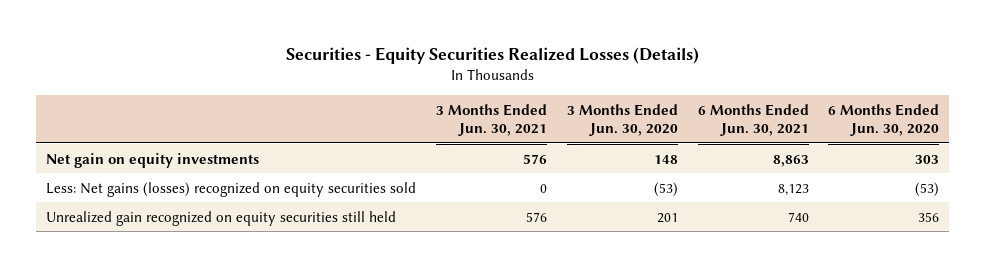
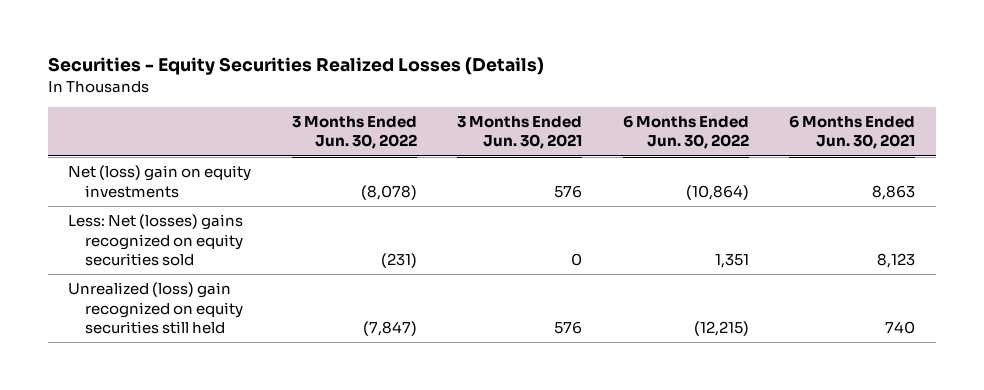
[566,103,678,136] 3 Months Ended Jun. 30, 2020 -> none
[828,103,940,136] 6 Months Ended Jun. 30, 2020 -> none
none -> [291,115,417,150] 3 Months Ended Jun. 30, 2022
none -> [622,114,749,150] 6 Months Ended Jun. 30, 2022
[46,152,260,168] Net gain on equity investments -> [68,165,252,198] Net (loss) gain on equity investments
[46,181,417,197] Less: Net gains (losses) recognized on equity securities sold -> [68,214,244,267] Less: Net (losses) gains recognized on equity securities sold
[46,210,397,226] Unrealized gain recognized on equity securities still held -> [68,282,244,335] Unrealized (loss) gain recognized on equity securities still held

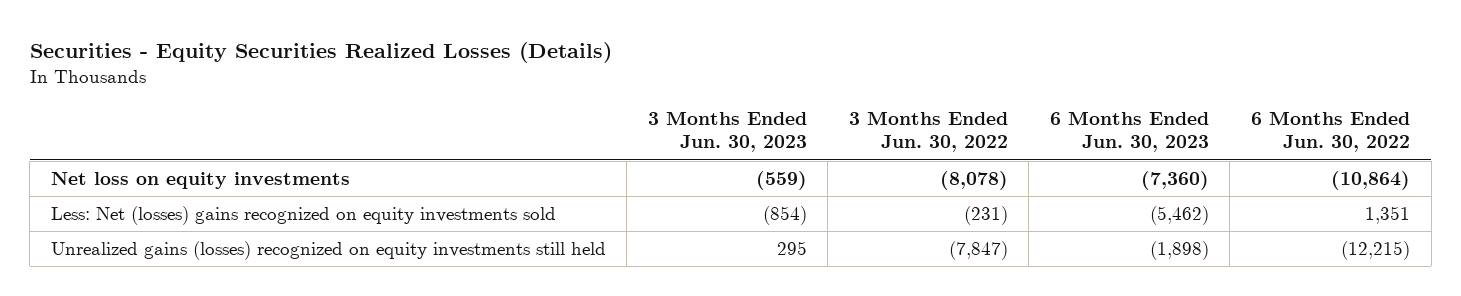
[457,115,583,150] 3 Months Ended Jun. 30, 2021 -> none
[789,114,916,150] 6 Months Ended Jun. 30, 2021 -> none
none -> [647,111,807,153] 3 Months Ended Jun. 30, 2023
none -> [1049,111,1209,153] 6 Months Ended Jun. 30, 2023
[68,165,252,198] Net (loss) gain on equity investments -> [50,171,350,189] Net loss on equity investments
[68,214,244,267] Less: Net (losses) gains recognized on equity securities sold -> [50,205,556,225] Less: Net (losses) gains recognized on equity investments sold
[68,282,244,335] Unrealized (loss) gain recognized on equity securities still held -> [50,240,606,260] Unrealized gains (losses) recognized on equity investments still held

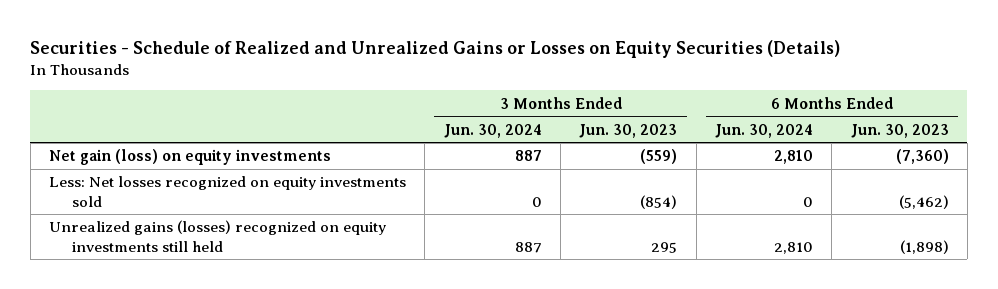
[29,42,612,64] Securities - Equity Securities Realized Losses (Details) -> [30,40,841,59] Securities - Schedule of Realized and Unrealized Gains or Losses on Equity Securities (Details)
[848,111,1008,153] 3 Months Ended Jun. 30, 2022 -> none
[1251,111,1411,153] 6 Months Ended Jun. 30, 2022 -> none
none -> [443,123,542,138] Jun. 30, 2024
none -> [714,123,813,138] Jun. 30, 2024
[50,171,350,189] Net loss on equity investments -> [49,149,332,166] Net gain (loss) on equity investments
[50,205,556,225] Less: Net (losses) gains recognized on equity investments sold -> [49,176,407,207] Less: Net losses recognized on equity investments sold

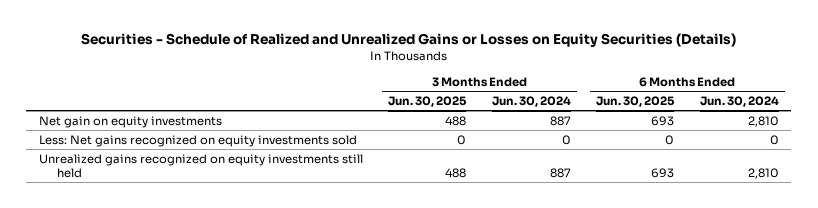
[579,123,678,138] Jun. 30, 2023 -> none
[850,123,949,138] Jun. 30, 2023 -> none
none -> [388,95,468,107] Jun. 30, 2025
none -> [596,95,676,107] Jun. 30, 2025
[49,149,332,166] Net gain (loss) on equity investments -> [39,115,223,128] Net gain on equity investments
[49,176,407,207] Less: Net losses recognized on equity investments sold -> [39,134,358,147] Less: Net gains recognized on equity investments sold
[49,220,387,252] Unrealized gains (losses) recognized on equity investments still held -> [39,153,364,178] Unrealized gains recognized on equity investments still held

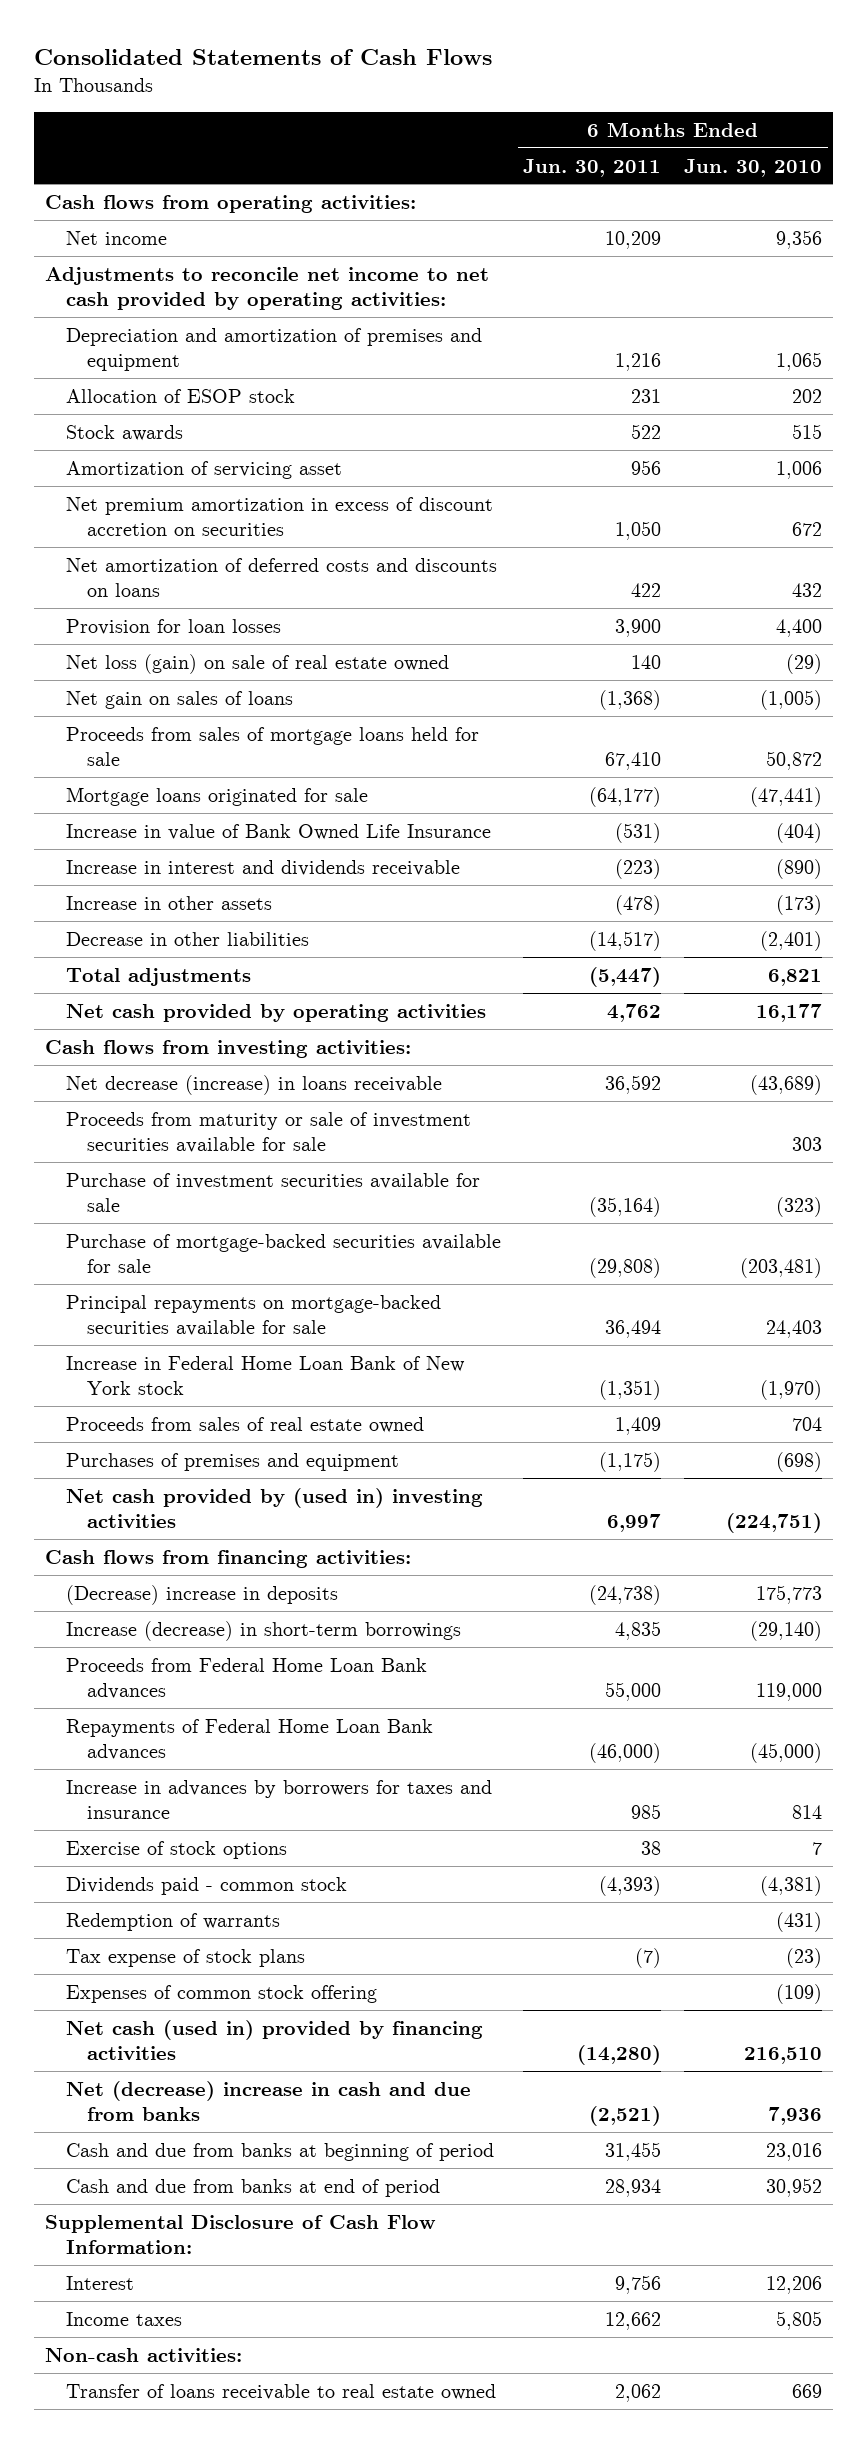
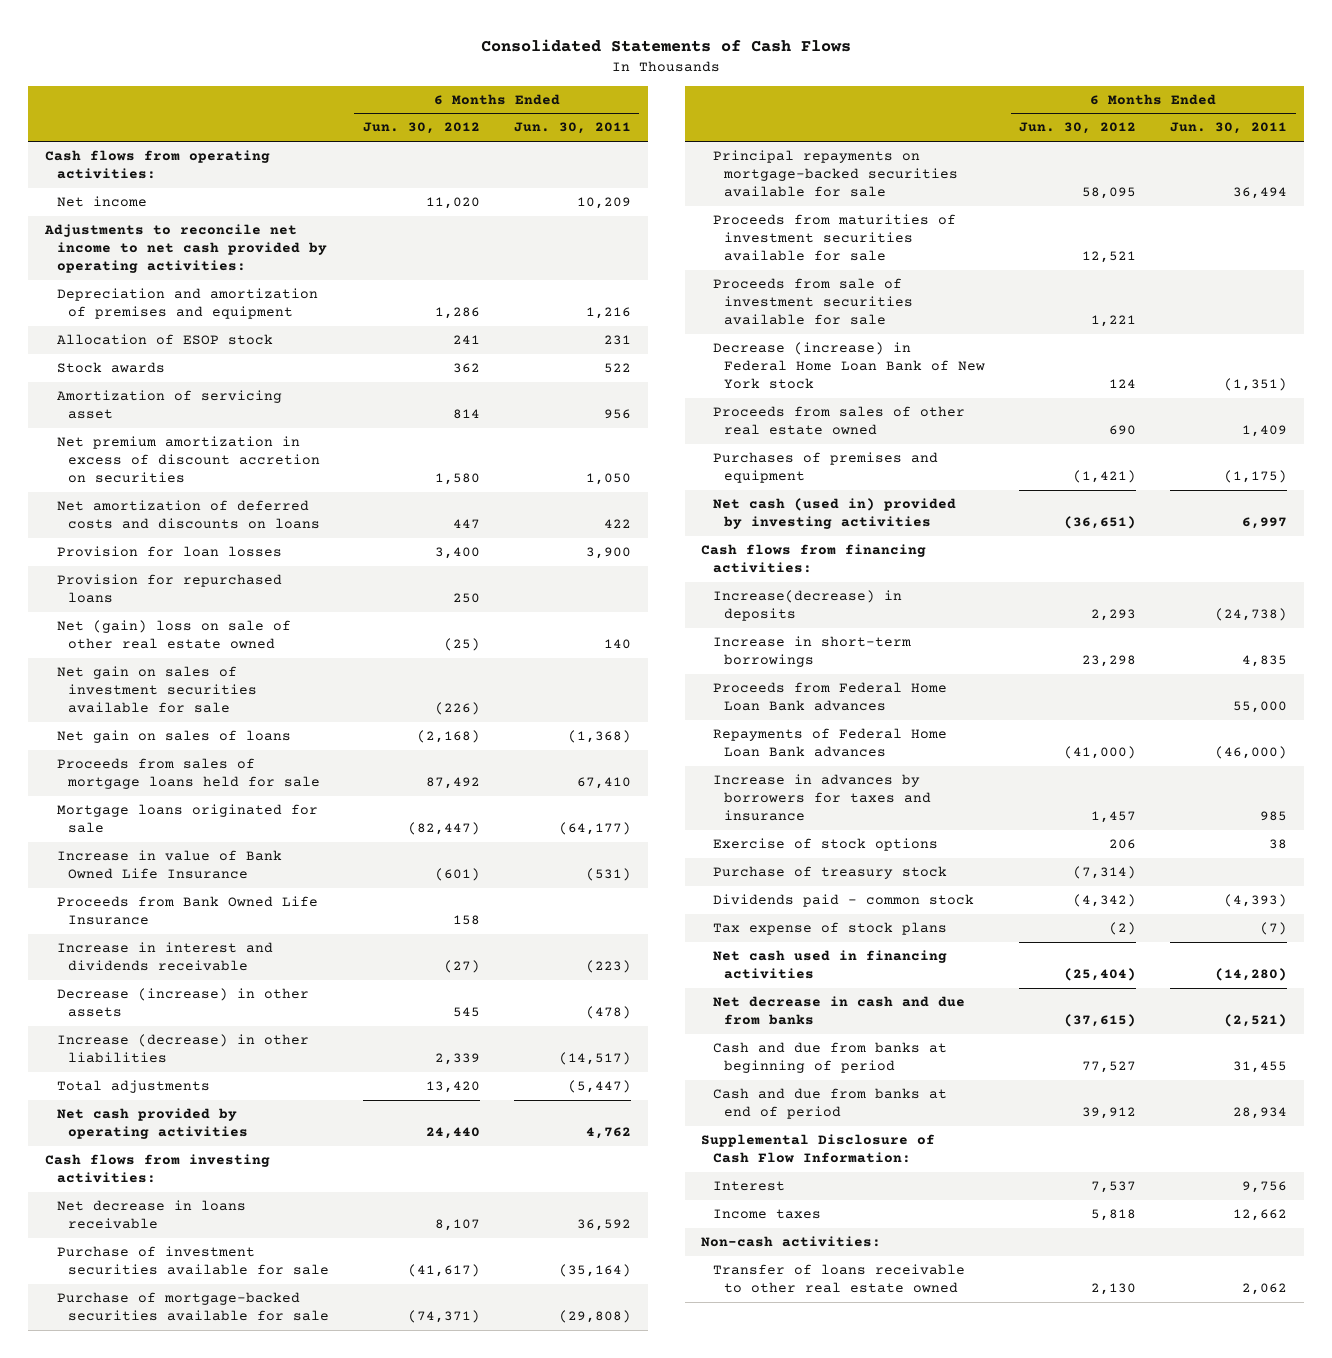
[684,158,823,177] Jun. 30, 2010 -> none
none -> [362,122,480,135] Jun. 30, 2012
none -> [56,574,282,604] Provision for repurchased loans
[65,653,449,674] Net loss (gain) on sale of real estate owned -> [56,620,291,650] Net (gain) loss on sale of other real estate owned
none -> [56,666,257,714] Net gain on sales of investment securities available for sale
none -> [56,896,318,926] Proceeds from Bank Owned Life Insurance
[65,895,272,910] Increase in other assets -> [56,988,309,1018] Decrease (increase) in other assets
[65,931,309,946] Decrease in other liabilities -> [56,1034,309,1064] Increase (decrease) in other liabilities
[65,1111,471,1154] Proceeds from maturity or sale of investment securities available for sale -> none
[65,1074,442,1095] Net decrease (increase) in loans receivable -> [56,1200,246,1230] Net decrease in loans receivable
none -> [712,214,956,262] Proceeds from maturities of investment securities available for sale
none -> [712,278,914,326] Proceeds from sale of investment securities available for sale
[65,1355,465,1396] Increase in Federal Home Loan Bank of New York stock -> [712,342,986,390] Decrease (increase) in Federal Home Loan Bank of New York stock
[65,1416,424,1433] Proceeds from sales of real estate owned -> [712,406,965,436] Proceeds from sales of other real estate owned
[65,1487,483,1529] Net cash provided by (used in) investing activities -> [712,498,956,530] Net cash (used in) provided by investing activities
[65,1584,338,1605] (Decrease) increase in deposits -> [712,590,902,622] Increase(decrease) in deposits
[65,1620,461,1641] Increase (decrease) in short-term borrowings -> [712,636,911,668] Increase in short-term borrowings
none -> [712,866,947,880] Purchase of treasury stock
[65,1912,280,1931] Redemption of warrants -> none
[65,1984,377,2003] Expenses of common stock offering -> none
[65,2019,483,2061] Net cash (used in) provided by financing activities -> [712,950,947,980] Net cash used in financing activities
[65,2080,471,2122] Net (decrease) increase in cash and due from banks -> [712,996,965,1026] Net decrease in cash and due from banks
[65,2383,496,2400] Transfer of loans receivable to real estate owned -> [712,1264,965,1294] Transfer of loans receivable to other real estate owned

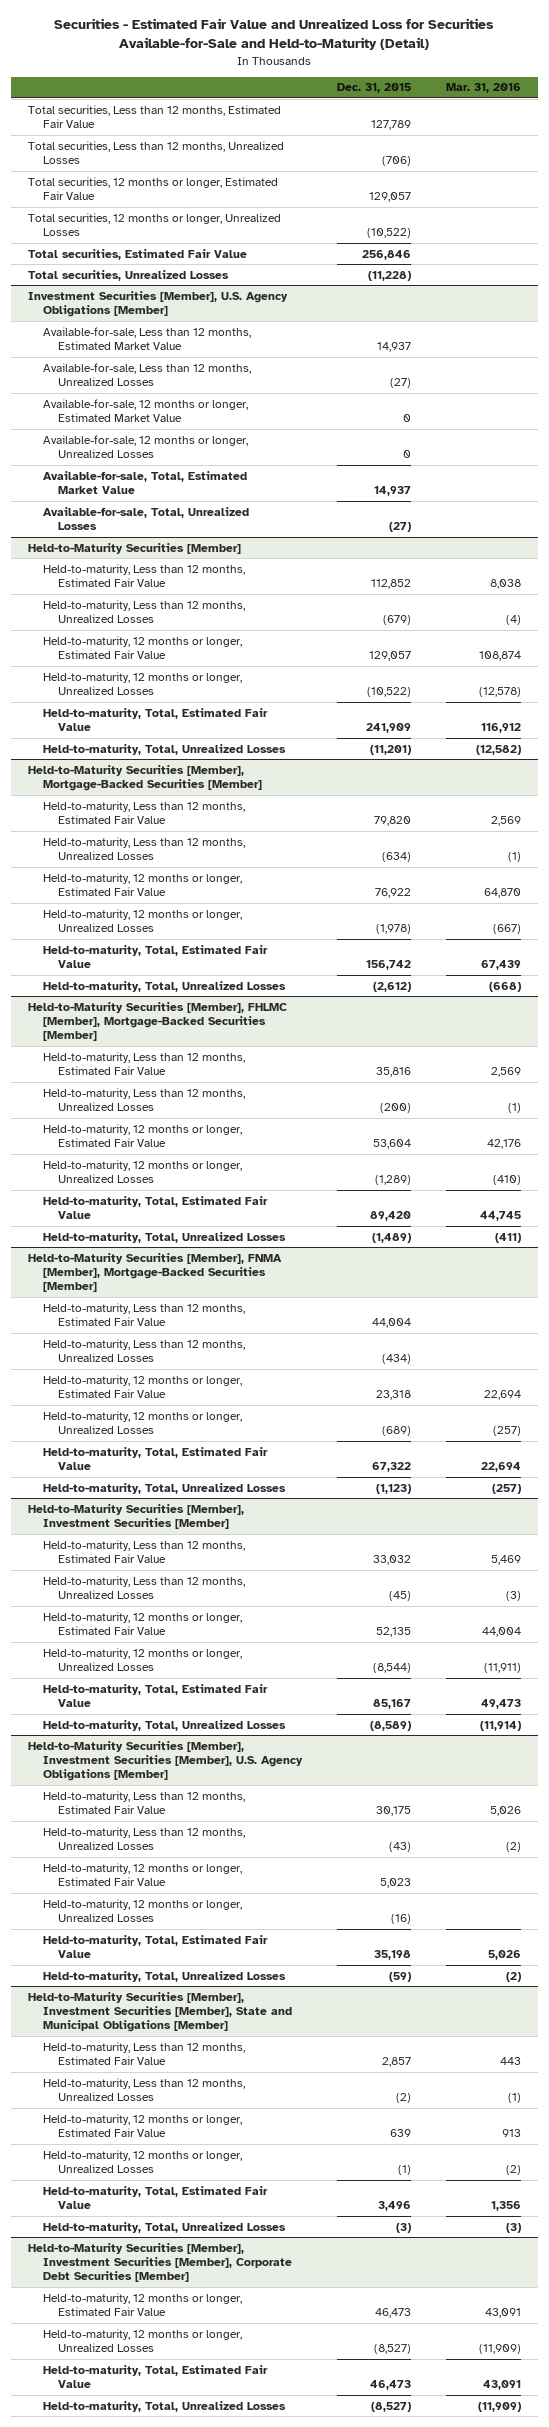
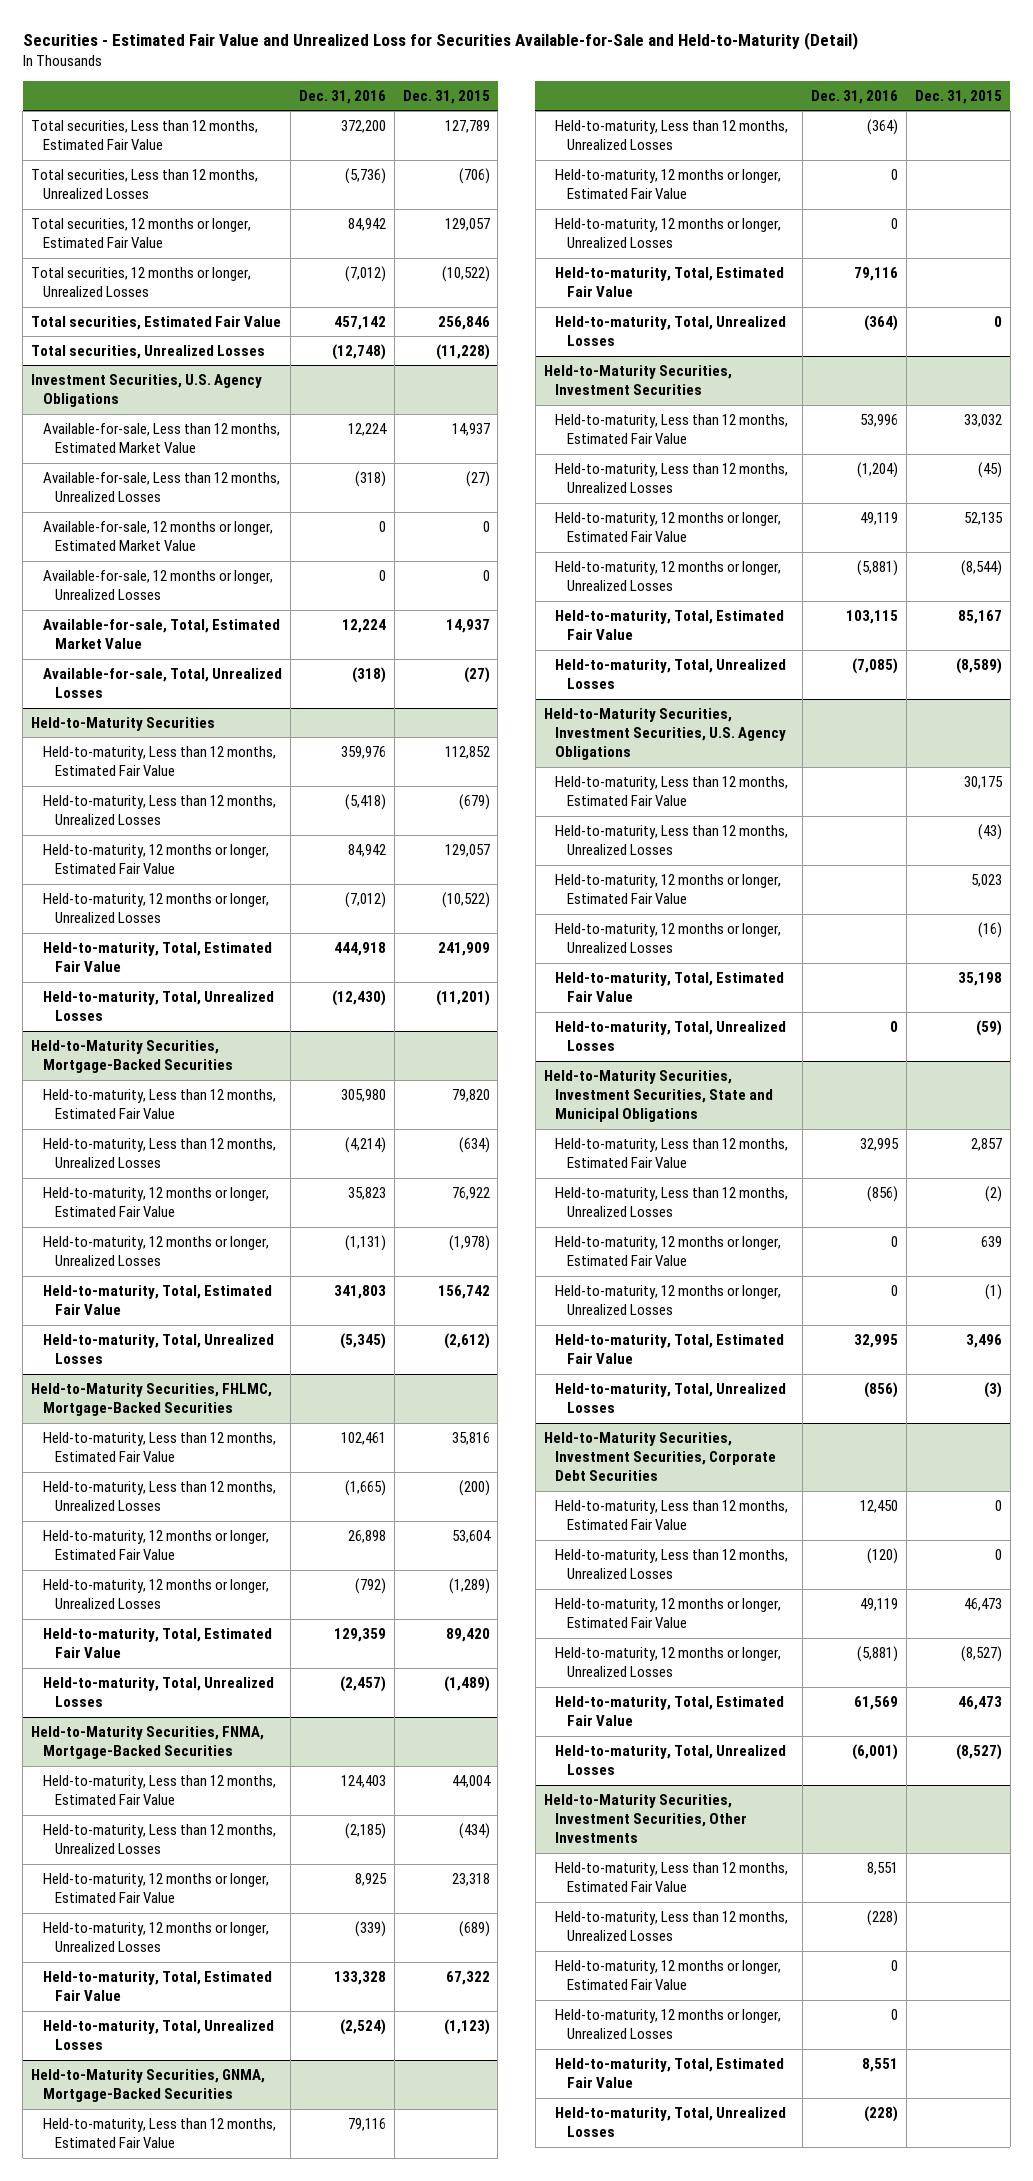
[445,83,521,94] Mar. 31, 2016 -> none
none -> [298,90,386,105] Dec. 31, 2016
[28,290,289,318] Investment Securities [Member], U.S. Agency Obligations [Member] -> [31,374,263,408] Investment Securities, U.S. Agency Obligations
[28,542,242,554] Held-to-Maturity Securities [Member] -> [31,717,216,732] Held-to-Maturity Securities
[28,764,262,792] Held-to-Maturity Securities [Member], Mortgage-Backed Securities [Member] -> [31,1040,234,1074] Held-to-Maturity Securities, Mortgage-Backed Securities
[28,1001,288,1042] Held-to-Maturity Securities [Member], FHLMC [Member], Mortgage-Backed Securities [Member] -> [31,1383,273,1417] Held-to-Maturity Securities, FHLMC, Mortgage-Backed Securities
[28,1252,283,1293] Held-to-Maturity Securities [Member], FNMA [Member], Mortgage-Backed Securities [Member] -> [31,1726,265,1760] Held-to-Maturity Securities, FNMA, Mortgage-Backed Securities
none -> [31,2069,266,2103] Held-to-Maturity Securities, GNMA, Mortgage-Backed Securities
none -> [43,2118,277,2149] Held-to-maturity, Less than 12 months, Estimated Fair Value
none -> [555,120,789,151] Held-to-maturity, Less than 12 months, Unrealized Losses
none -> [555,169,782,200] Held-to-maturity, 12 months or longer, Estimated Fair Value
none -> [555,218,782,249] Held-to-maturity, 12 months or longer, Unrealized Losses
none -> [555,267,785,298] Held-to-maturity, Total, Estimated Fair Value
none -> [555,316,787,347] Held-to-maturity, Total, Unrealized Losses
[28,1503,245,1530] Held-to-Maturity Securities [Member], Investment Securities [Member] -> [543,365,732,396] Held-to-Maturity Securities, Investment Securities
[28,1740,303,1782] Held-to-Maturity Securities [Member], Investment Securities [Member], U.S. Agency Obligations [Member] -> [543,708,787,761] Held-to-Maturity Securities, Investment Securities, U.S. Agency Obligations
[28,1991,292,2033] Held-to-Maturity Securities [Member], Investment Securities [Member], State and Municipal Obligations [Member] -> [543,1070,774,1123] Held-to-Maturity Securities, Investment Securities, State and Municipal Obligations
[28,2242,292,2283] Held-to-Maturity Securities [Member], Investment Securities [Member], Corporate Debt Securities [Member] -> [543,1432,777,1482] Held-to-Maturity Securities, Investment Securities, Corporate Debt Securities
none -> [555,1500,789,1531] Held-to-maturity, Less than 12 months, Estimated Fair Value
none -> [555,1549,789,1580] Held-to-maturity, Less than 12 months, Unrealized Losses
none -> [543,1794,748,1844] Held-to-Maturity Securities, Investment Securities, Other Investments
none -> [555,1862,789,1893] Held-to-maturity, Less than 12 months, Estimated Fair Value
none -> [555,1911,789,1942] Held-to-maturity, Less than 12 months, Unrealized Losses
none -> [555,1960,782,1991] Held-to-maturity, 12 months or longer, Estimated Fair Value
none -> [555,2009,782,2040] Held-to-maturity, 12 months or longer, Unrealized Losses
none -> [555,2058,785,2089] Held-to-maturity, Total, Estimated Fair Value
none -> [555,2107,787,2138] Held-to-maturity, Total, Unrealized Losses

